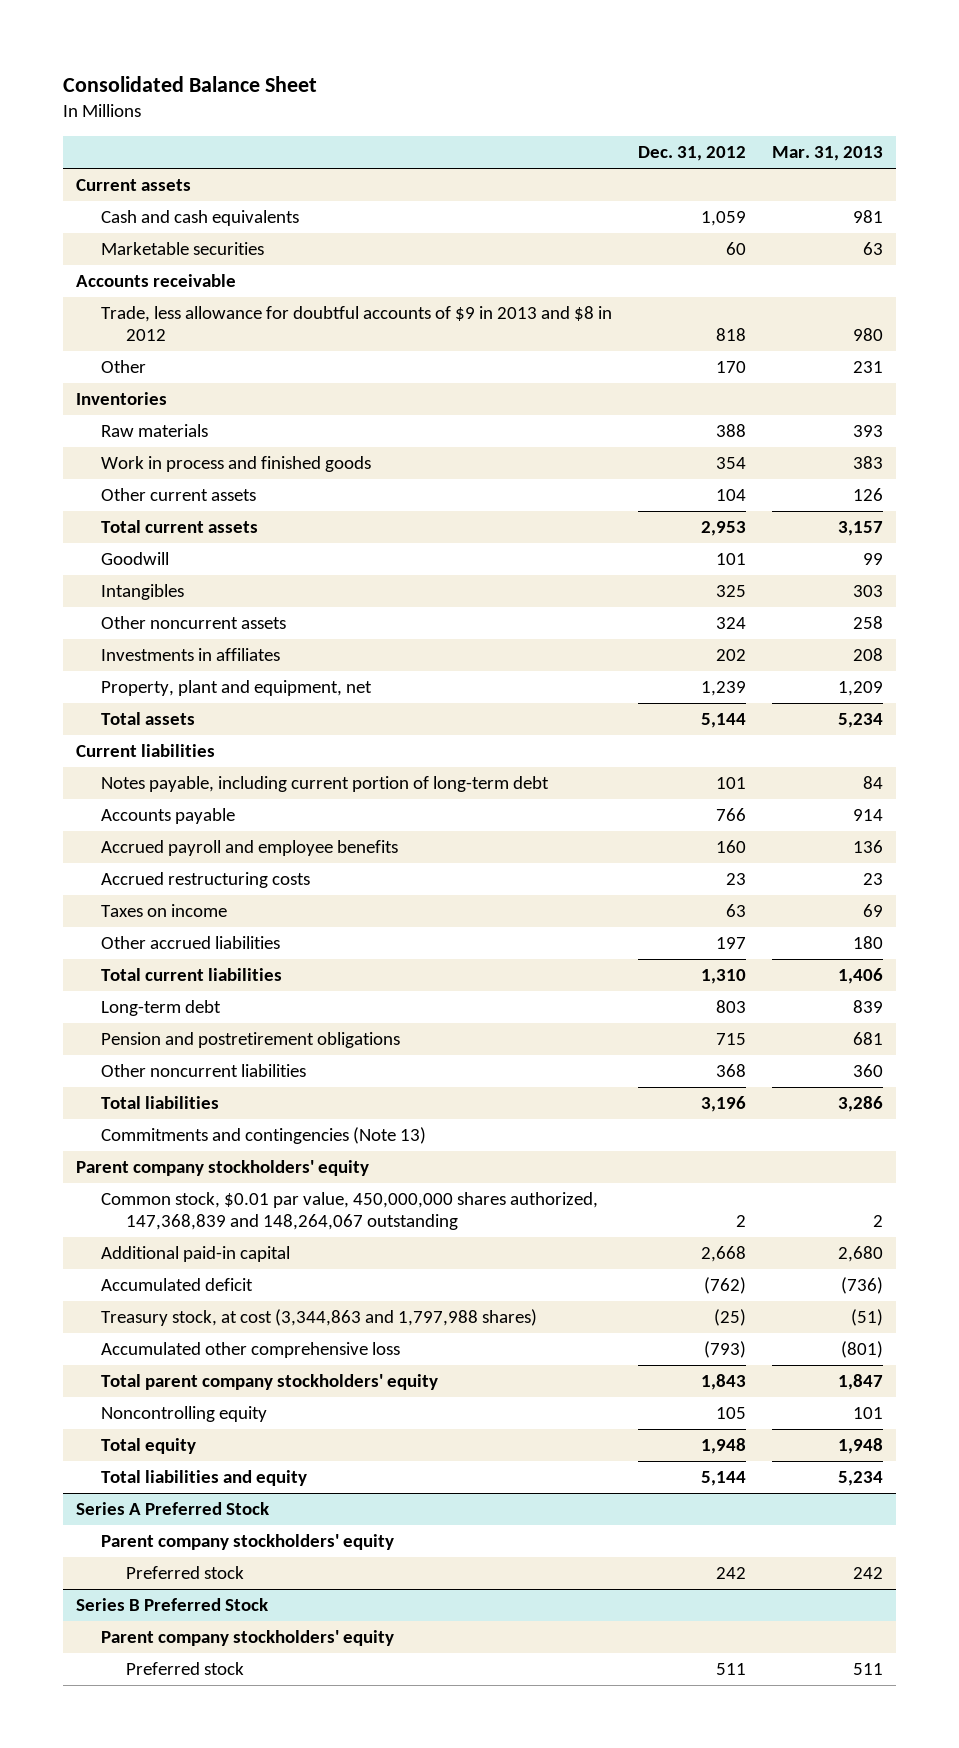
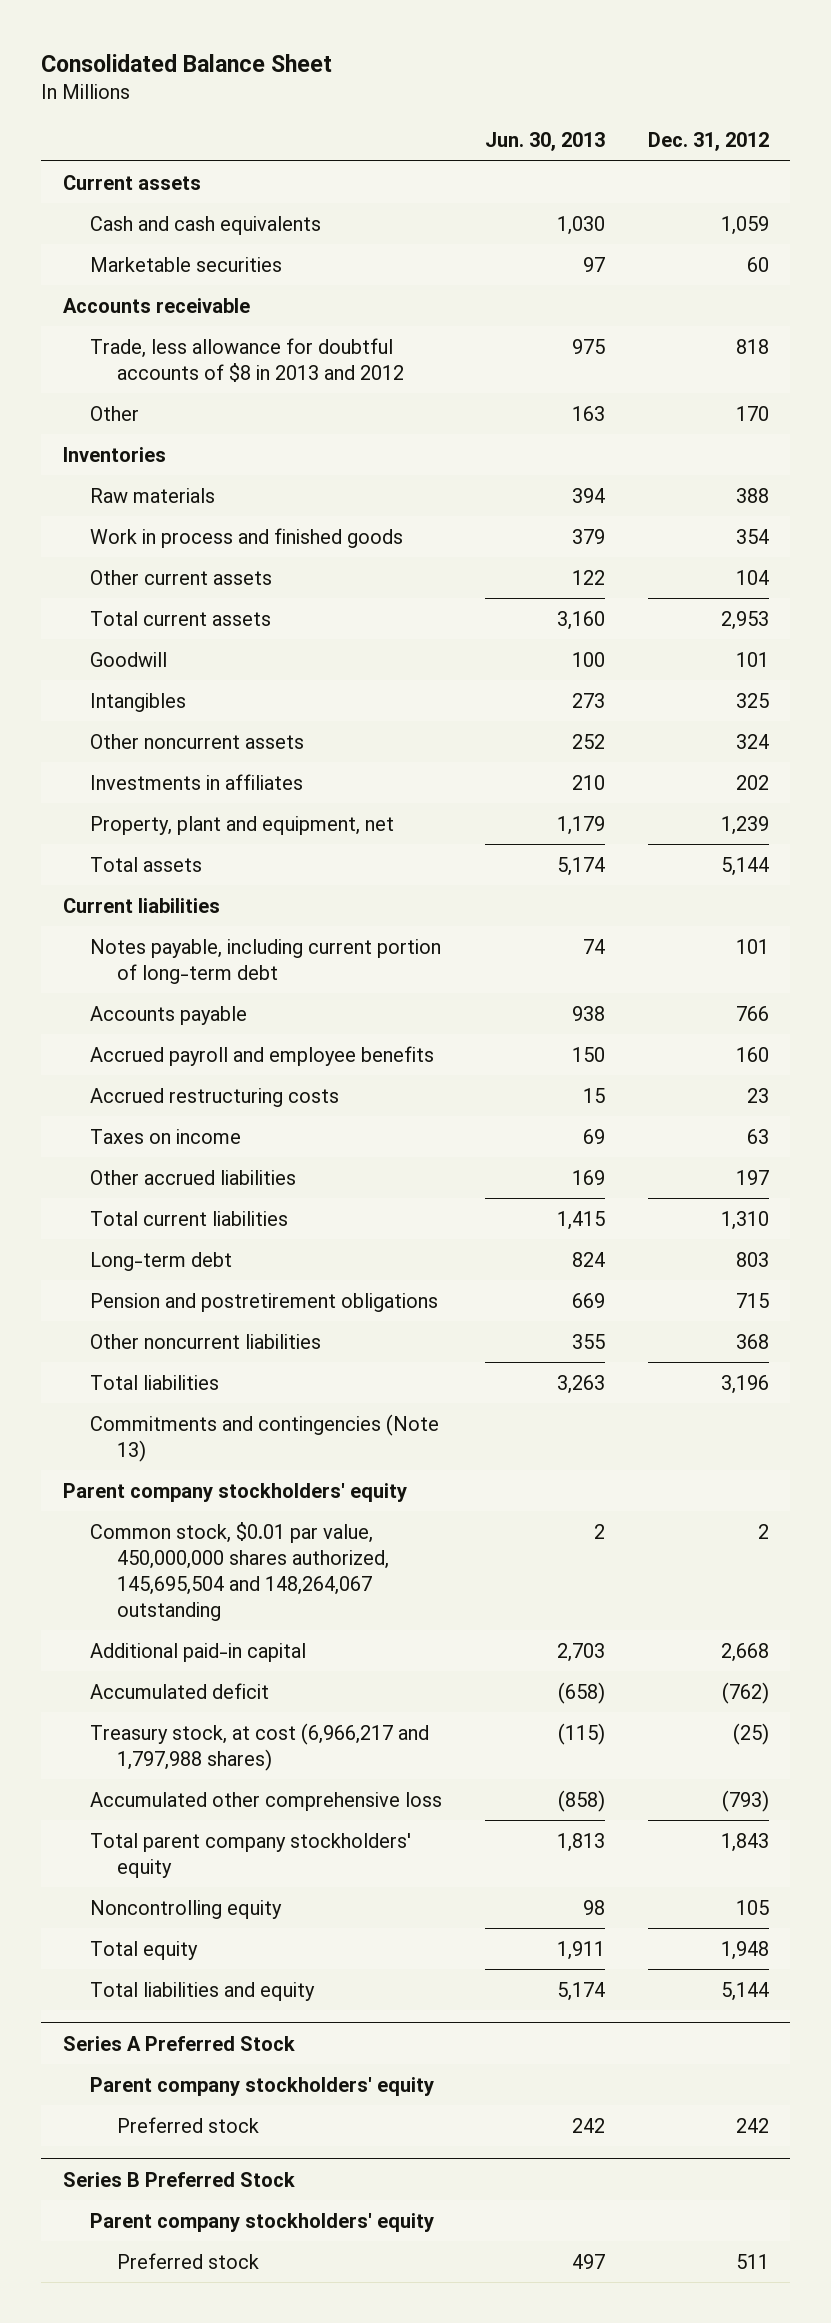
[771,146,883,162] Mar. 31, 2013 -> none
none -> [484,132,605,152] Jun. 30, 2013
[101,306,613,341] Trade, less allowance for doubtful accounts of $9 in 2013 and $8 in 2012 -> [89,337,405,382] Trade, less allowance for doubtful accounts of $8 in 2013 and 2012
[101,1192,599,1230] Common stock, $0.01 par value, 450,000,000 shares authorized, 147,368,839 and 148,264,067 outstanding -> [89,1521,390,1621] Common stock, $0.01 par value, 450,000,000 shares authorized, 145,695,504 and 148,264,067 outstanding
[101,1309,538,1327] Treasury stock, at cost (3,344,863 and 1,797,988 shares) -> [89,1722,429,1771] Treasury stock, at cost (6,966,217 and 1,797,988 shares)

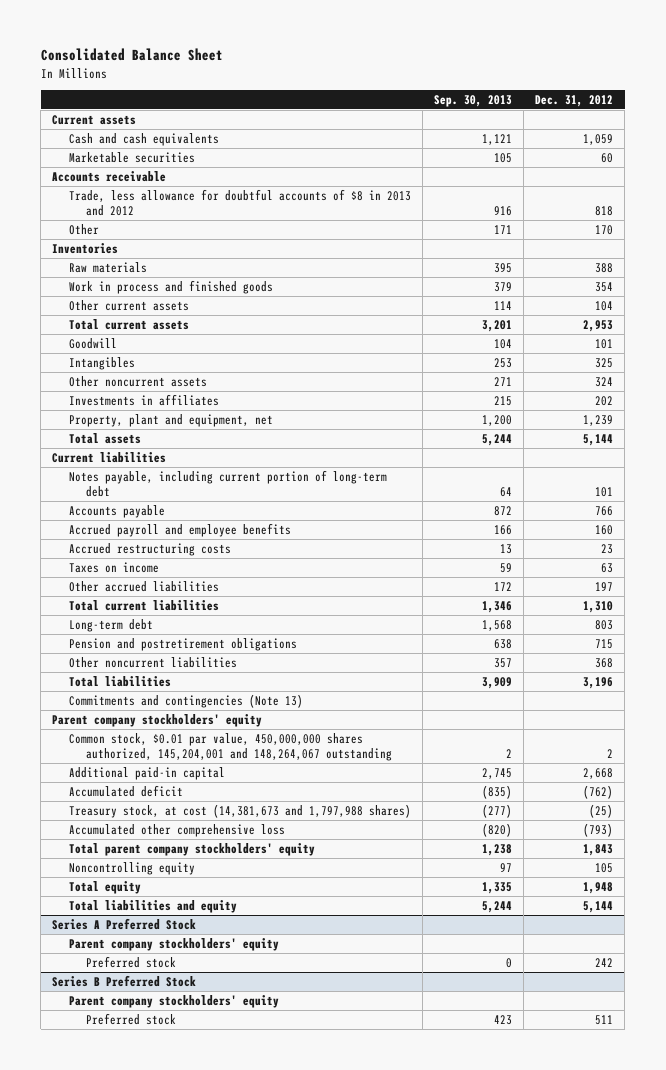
[484,132,605,152] Jun. 30, 2013 -> none
none -> [434,94,513,107] Sep. 30, 2013
[89,1521,390,1621] Common stock, $0.01 par value, 450,000,000 shares authorized, 145,695,504 and 148,264,067 outstanding -> [69,732,392,762] Common stock, $0.01 par value, 450,000,000 shares authorized, 145,204,001 and 148,264,067 outstanding
[89,1722,429,1771] Treasury stock, at cost (6,966,217 and 1,797,988 shares) -> [69,803,412,818] Treasury stock, at cost (14,381,673 and 1,797,988 shares)

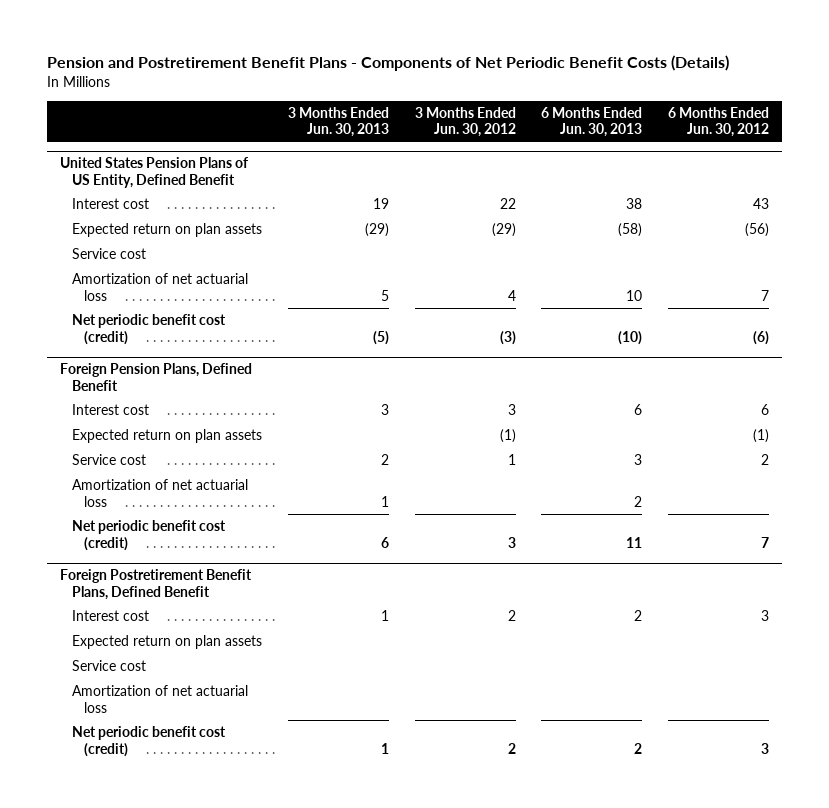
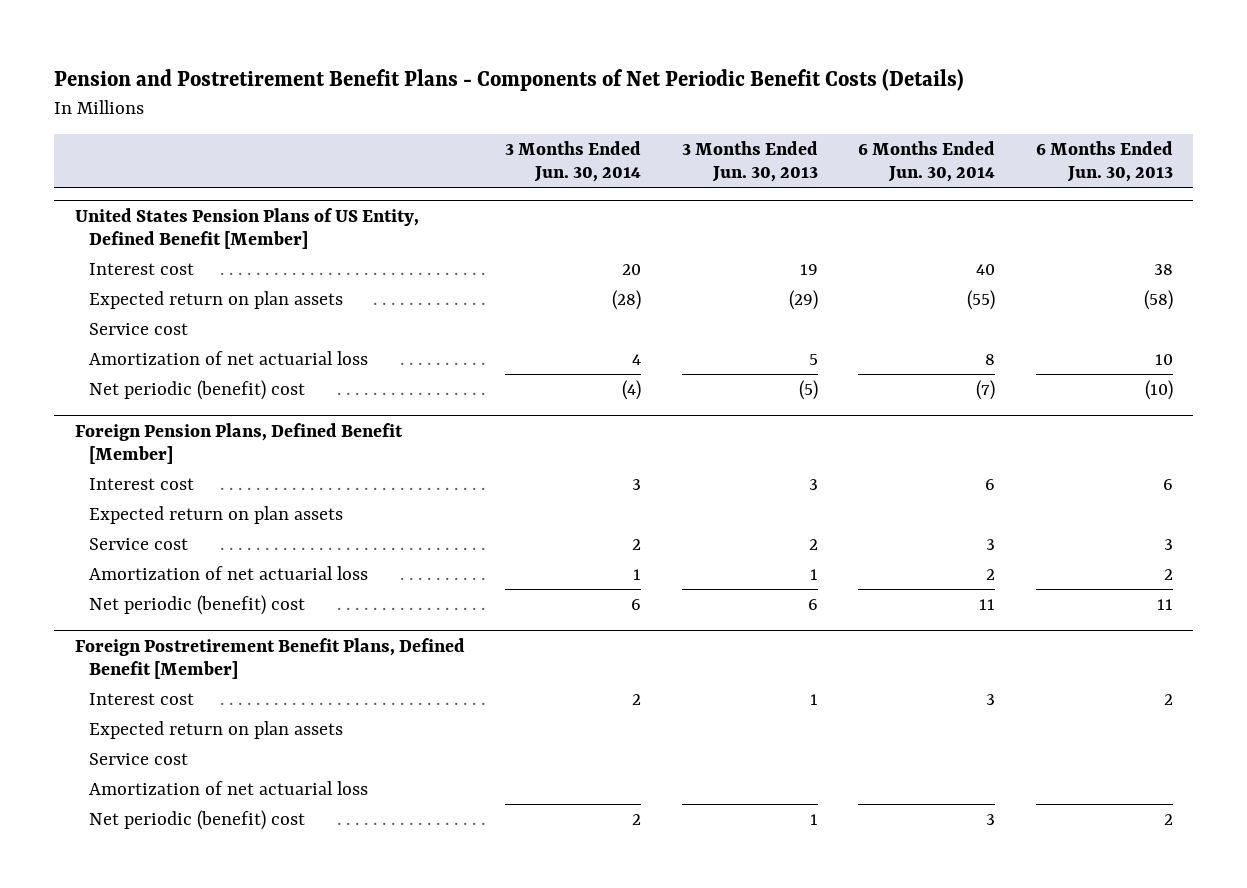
[414,107,516,138] 3 Months Ended Jun. 30, 2012 -> none
[668,107,770,138] 6 Months Ended Jun. 30, 2012 -> none
none -> [505,140,642,183] 3 Months Ended Jun. 30, 2014
none -> [858,140,996,183] 6 Months Ended Jun. 30, 2014
[59,157,248,188] United States Pension Plans of US Entity, Defined Benefit -> [74,207,419,250] United States Pension Plans of US Entity, Defined Benefit [Member]
[72,314,227,345] Net periodic benefit cost (credit) -> [89,379,306,400] Net periodic (benefit) cost
[59,363,252,391] Foreign Pension Plans, Defined Benefit -> [74,422,403,465] Foreign Pension Plans, Defined Benefit [Member]
[72,520,227,551] Net periodic benefit cost (credit) -> [89,594,306,615] Net periodic (benefit) cost
[59,569,252,600] Foreign Postretirement Benefit Plans, Defined Benefit -> [74,637,465,680] Foreign Postretirement Benefit Plans, Defined Benefit [Member]
[72,726,227,757] Net periodic benefit cost (credit) -> [89,809,306,830] Net periodic (benefit) cost

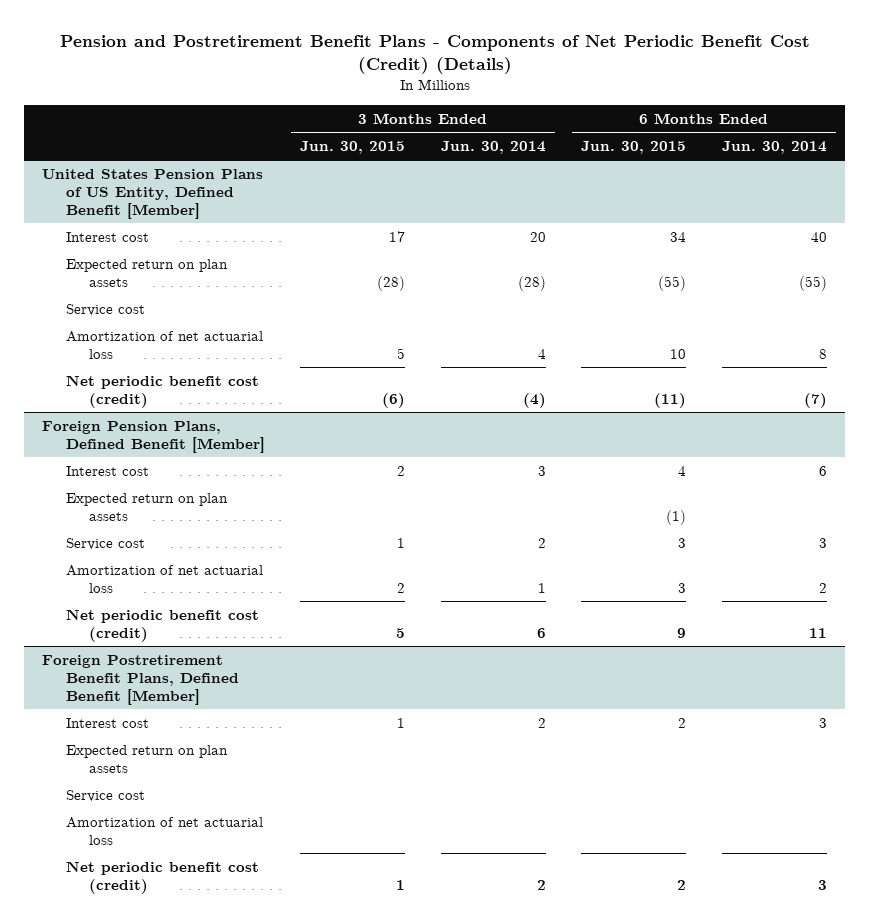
[54,69,965,92] Pension and Postretirement Benefit Plans - Components of Net Periodic Benefit Costs (Details) -> [59,35,810,75] Pension and Postretirement Benefit Plans - Components of Net Periodic Benefit Cost (Credit) (Details)
[681,140,818,183] 3 Months Ended Jun. 30, 2013 -> none
[1035,140,1173,183] 6 Months Ended Jun. 30, 2013 -> none
none -> [300,140,406,154] Jun. 30, 2015
none -> [581,140,687,154] Jun. 30, 2015
[89,379,306,400] Net periodic (benefit) cost -> [65,374,259,408] Net periodic benefit cost (credit)
[89,594,306,615] Net periodic (benefit) cost -> [65,608,259,642] Net periodic benefit cost (credit)
[89,809,306,830] Net periodic (benefit) cost -> [65,860,259,894] Net periodic benefit cost (credit)

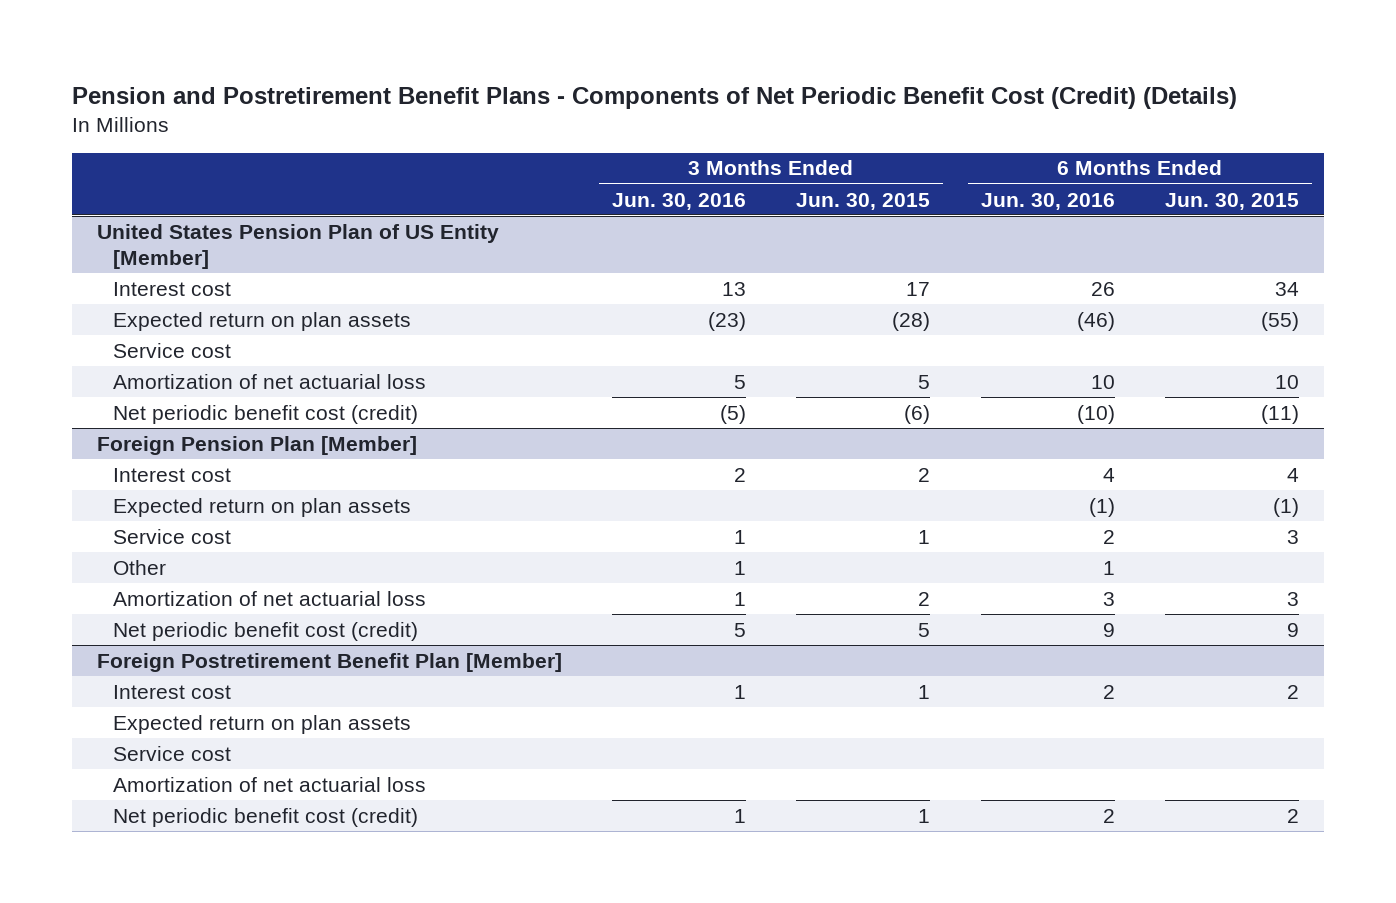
[440,140,546,154] Jun. 30, 2014 -> none
[721,140,827,154] Jun. 30, 2014 -> none
none -> [612,192,747,210] Jun. 30, 2016
none -> [980,192,1115,210] Jun. 30, 2016
[42,168,264,219] United States Pension Plans of US Entity, Defined Benefit [Member] -> [96,223,499,269] United States Pension Plan of US Entity [Member]
[42,420,265,453] Foreign Pension Plans, Defined Benefit [Member] -> [96,435,417,455] Foreign Pension Plan [Member]
none -> [112,559,166,575] Other
[42,654,239,705] Foreign Postretirement Benefit Plans, Defined Benefit [Member] -> [96,652,562,672] Foreign Postretirement Benefit Plan [Member]

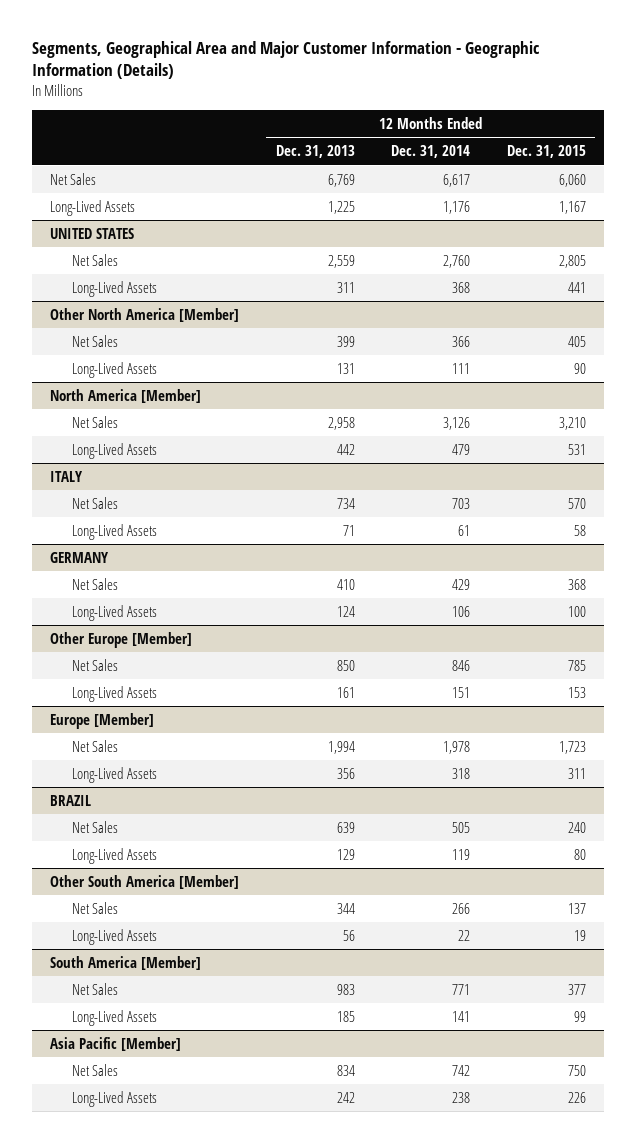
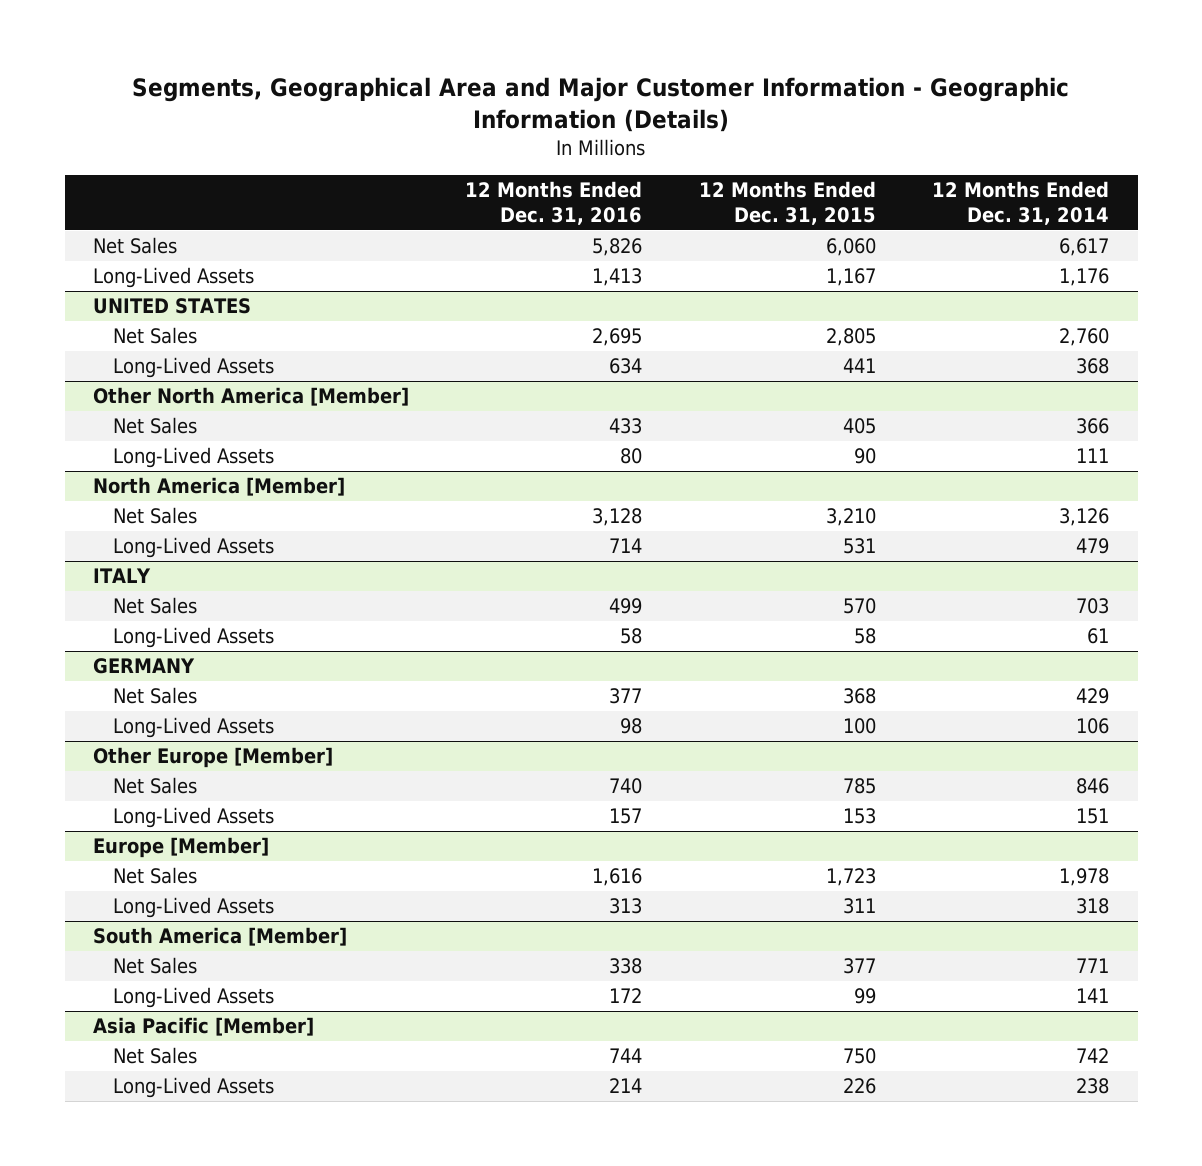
[275,145,355,159] Dec. 31, 2013 -> none
none -> [465,181,643,226] 12 Months Ended Dec. 31, 2016
[49,794,91,806] BRAZIL -> none
[71,820,118,833] Net Sales -> none
[71,847,157,864] Long-Lived Assets -> none
[49,874,239,889] Other South America [Member] -> none
[71,901,118,914] Net Sales -> none
[71,928,157,945] Long-Lived Assets -> none

